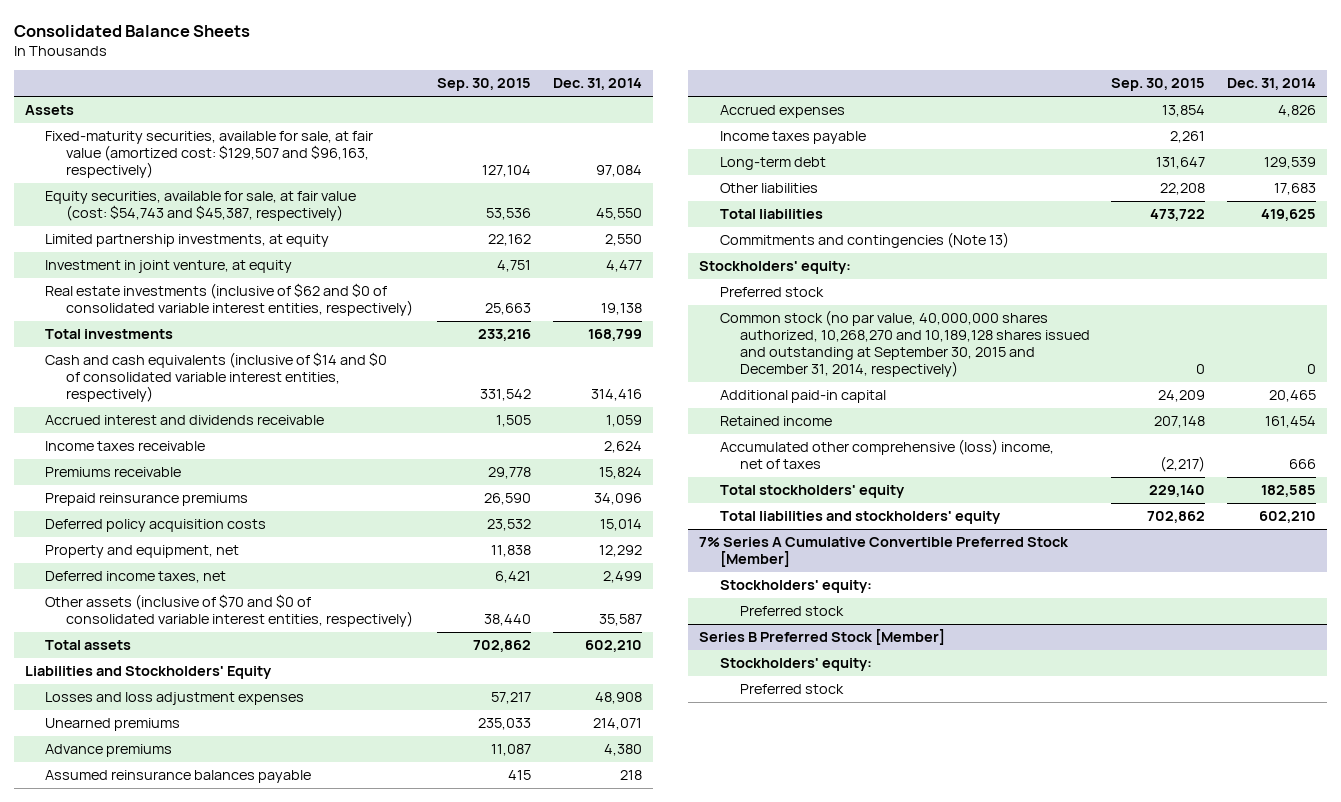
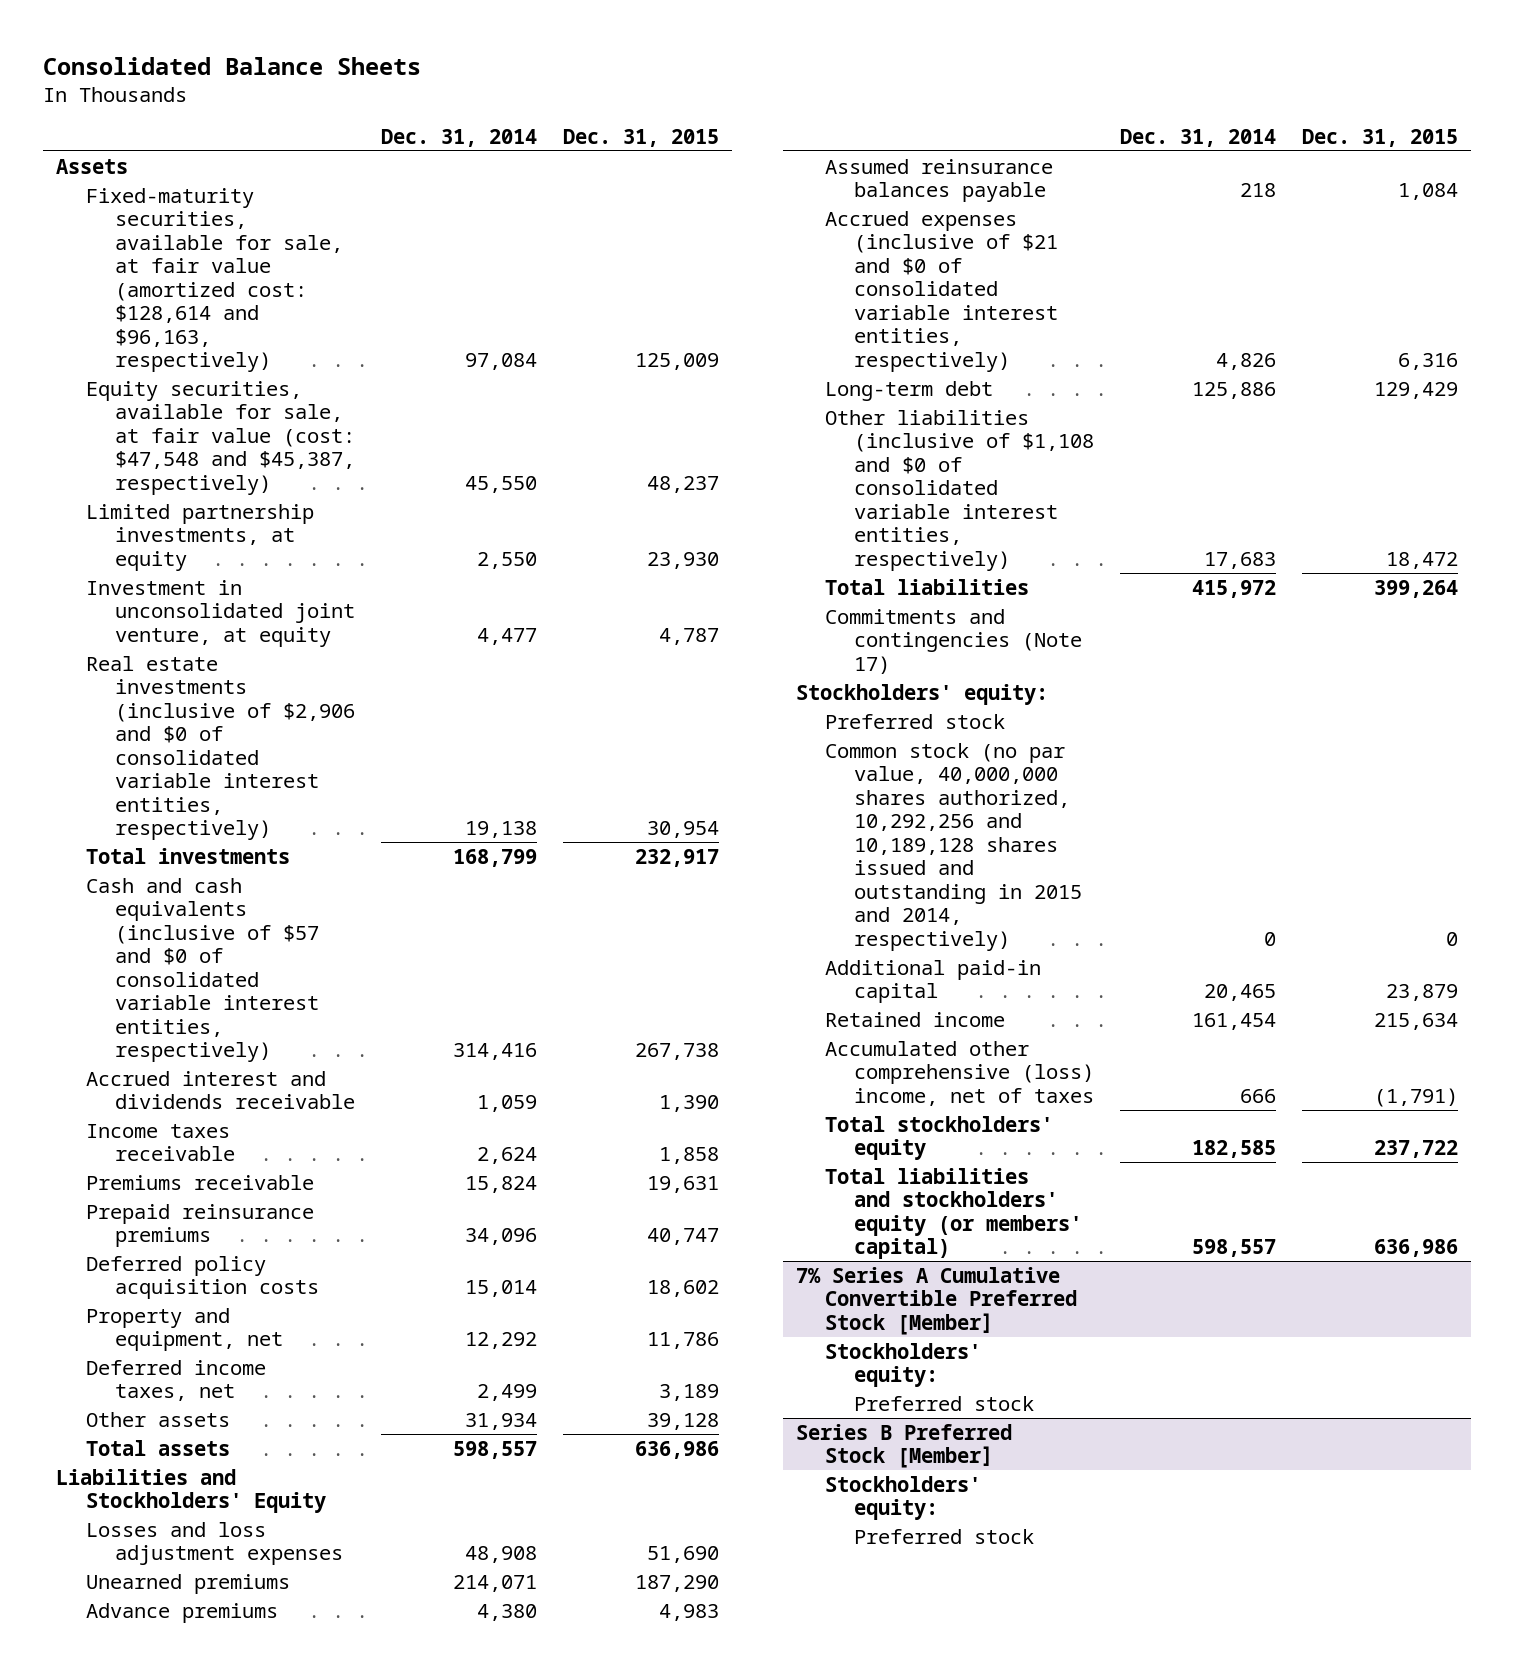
[437,78,532,92] Sep. 30, 2015 -> none
none -> [562,128,719,147] Dec. 31, 2015
[45,131,374,179] Fixed-maturity securities, available for sale, at fair value (amortized cost: $129,507 and $96,163, respectively) -> [85,187,343,373] Fixed-maturity securities, available for sale, at fair value (amortized cost: $128,614 and $96,163, respectively)
[45,191,357,222] Equity securities, available for sale, at fair value (cost: $54,743 and $45,387, respectively) -> [85,380,355,495] Equity securities, available for sale, at fair value (cost: $47,548 and $45,387, respectively)
[45,260,293,274] Investment in joint venture, at equity -> [85,579,355,647] Investment in unconsolidated joint venture, at equity
[45,283,413,317] Real estate investments (inclusive of $62 and $0 of consolidated variable interest entities, respectively) -> [85,655,355,841] Real estate investments (inclusive of $2,906 and $0 of consolidated variable interest entities, respectively)
[45,352,388,403] Cash and cash equivalents (inclusive of $14 and $0 of consolidated variable interest entities, respectively) -> [85,877,319,1063] Cash and cash equivalents (inclusive of $57 and $0 of consolidated variable interest entities, respectively)
[45,594,413,628] Other assets (inclusive of $70 and $0 of consolidated variable interest entities, respectively) -> none
none -> [85,1411,230,1427] Other assets
[584,640,642,653] 602,210 -> [452,1440,537,1459] 598,557
[719,131,866,145] Income taxes payable -> none
[719,105,845,119] Accrued expenses -> [824,210,1059,372] Accrued expenses (inclusive of $21 and $0 of consolidated variable interest entities, respectively)
[1264,157,1317,170] 129,539 -> [1192,381,1277,399] 125,886
[719,183,818,194] Other liabilities -> [824,409,1095,571] Other liabilities (inclusive of $1,108 and $0 of consolidated variable interest entities, respectively)
[1261,209,1317,222] 419,625 -> [1192,579,1277,598] 415,972
[719,232,1009,249] Commitments and contingencies (Note 13) -> [824,608,1083,674] Commitments and contingencies (Note 17)
[719,310,1090,378] Common stock (no par value, 40,000,000 shares authorized, 10,268,270 and 10,189,128 shares issued and outstanding at September 30, 2015 and December 31, 2014, respectively) -> [824,742,1083,951] Common stock (no par value, 40,000,000 shares authorized, 10,292,256 and 10,189,128 shares issued and outstanding in 2015 and 2014, respectively)
[719,511,1001,525] Total liabilities and stockholders' equity -> [824,1167,1083,1260] Total liabilities and stockholders' equity (or members' capital)
[1259,511,1317,524] 602,210 -> [1192,1239,1277,1258] 598,557

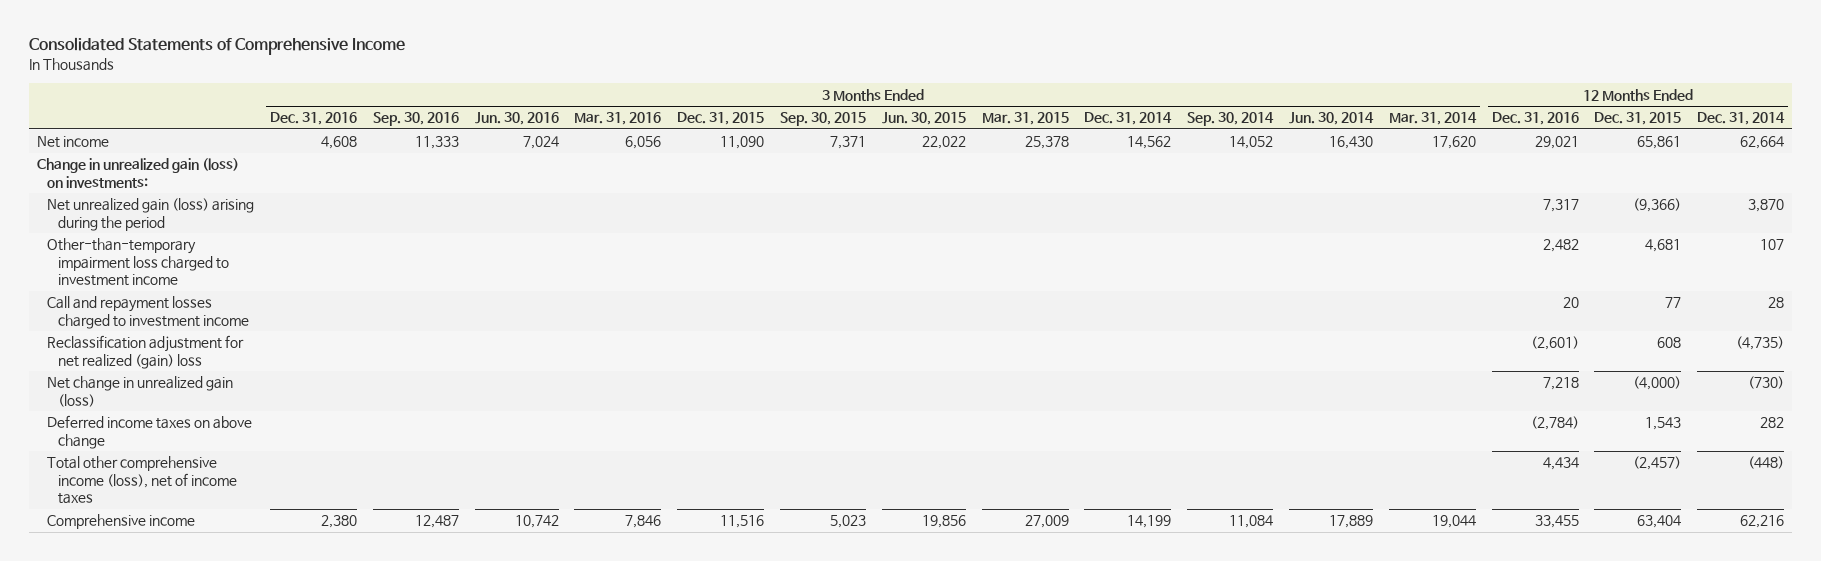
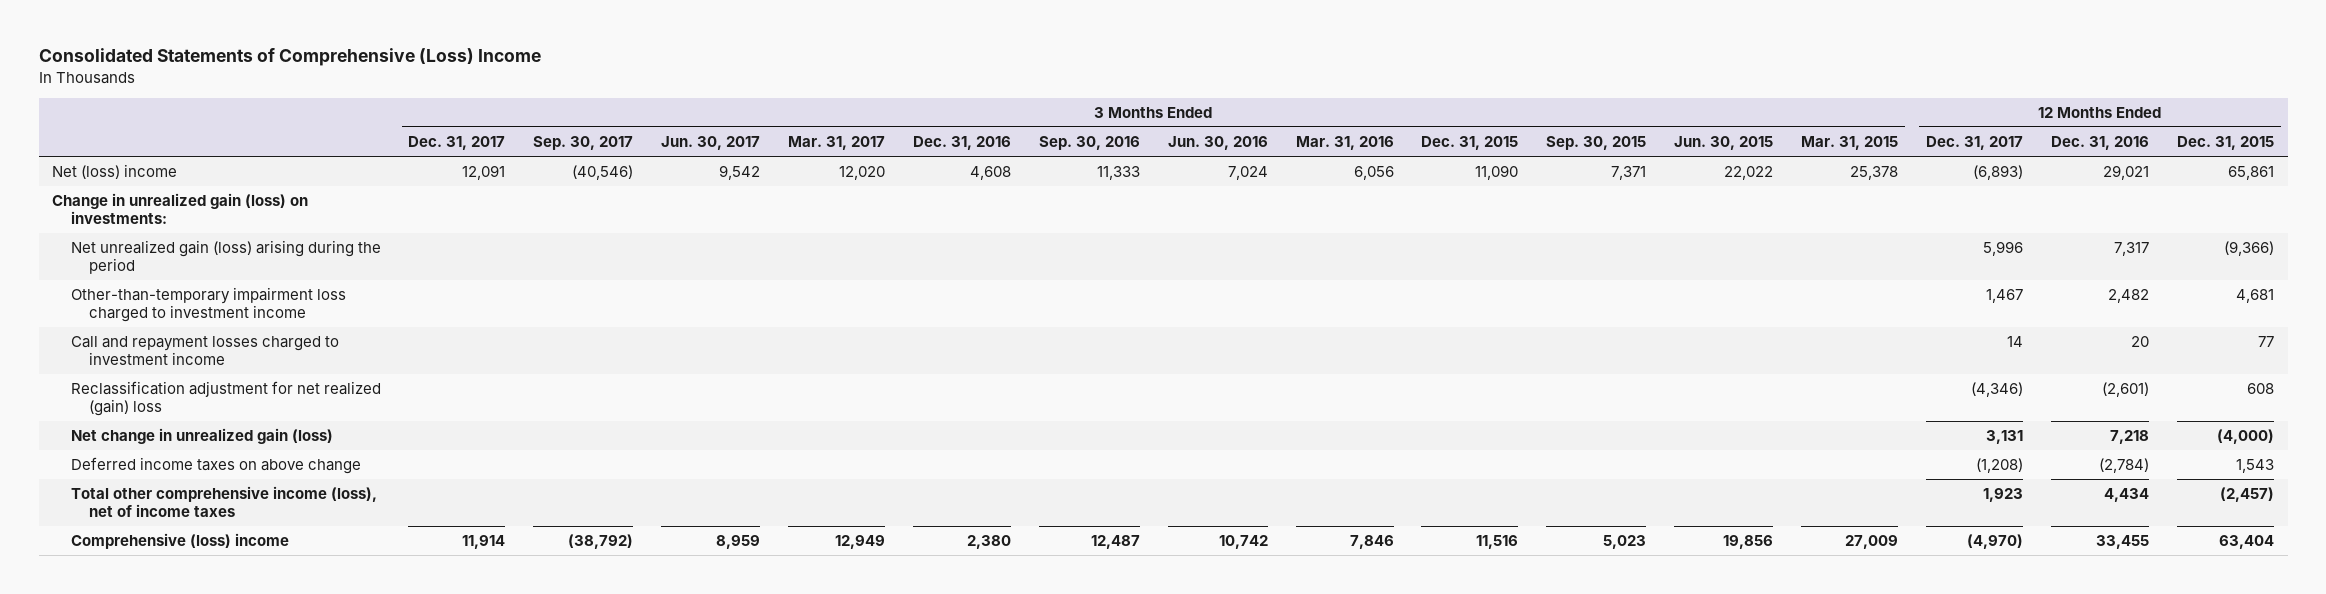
[28,37,405,56] Consolidated Statements of Comprehensive Income -> [38,48,541,67] Consolidated Statements of Comprehensive (Loss) Income
[1084,112,1173,126] Dec. 31, 2014 -> none
[1187,112,1275,127] Sep. 30, 2014 -> none
[1288,112,1374,126] Jun. 30, 2014 -> none
[1388,112,1477,126] Mar. 31, 2014 -> none
[1697,112,1786,126] Dec. 31, 2014 -> none
none -> [408,136,506,151] Dec. 31, 2017
none -> [533,136,634,151] Sep. 30, 2017
none -> [661,136,761,151] Jun. 30, 2017
none -> [788,136,886,151] Mar. 31, 2017
none -> [1925,136,2023,151] Dec. 31, 2017
[36,136,109,149] Net income -> [52,164,178,180] Net (loss) income
[47,514,196,530] Comprehensive income -> [70,533,289,550] Comprehensive (loss) income

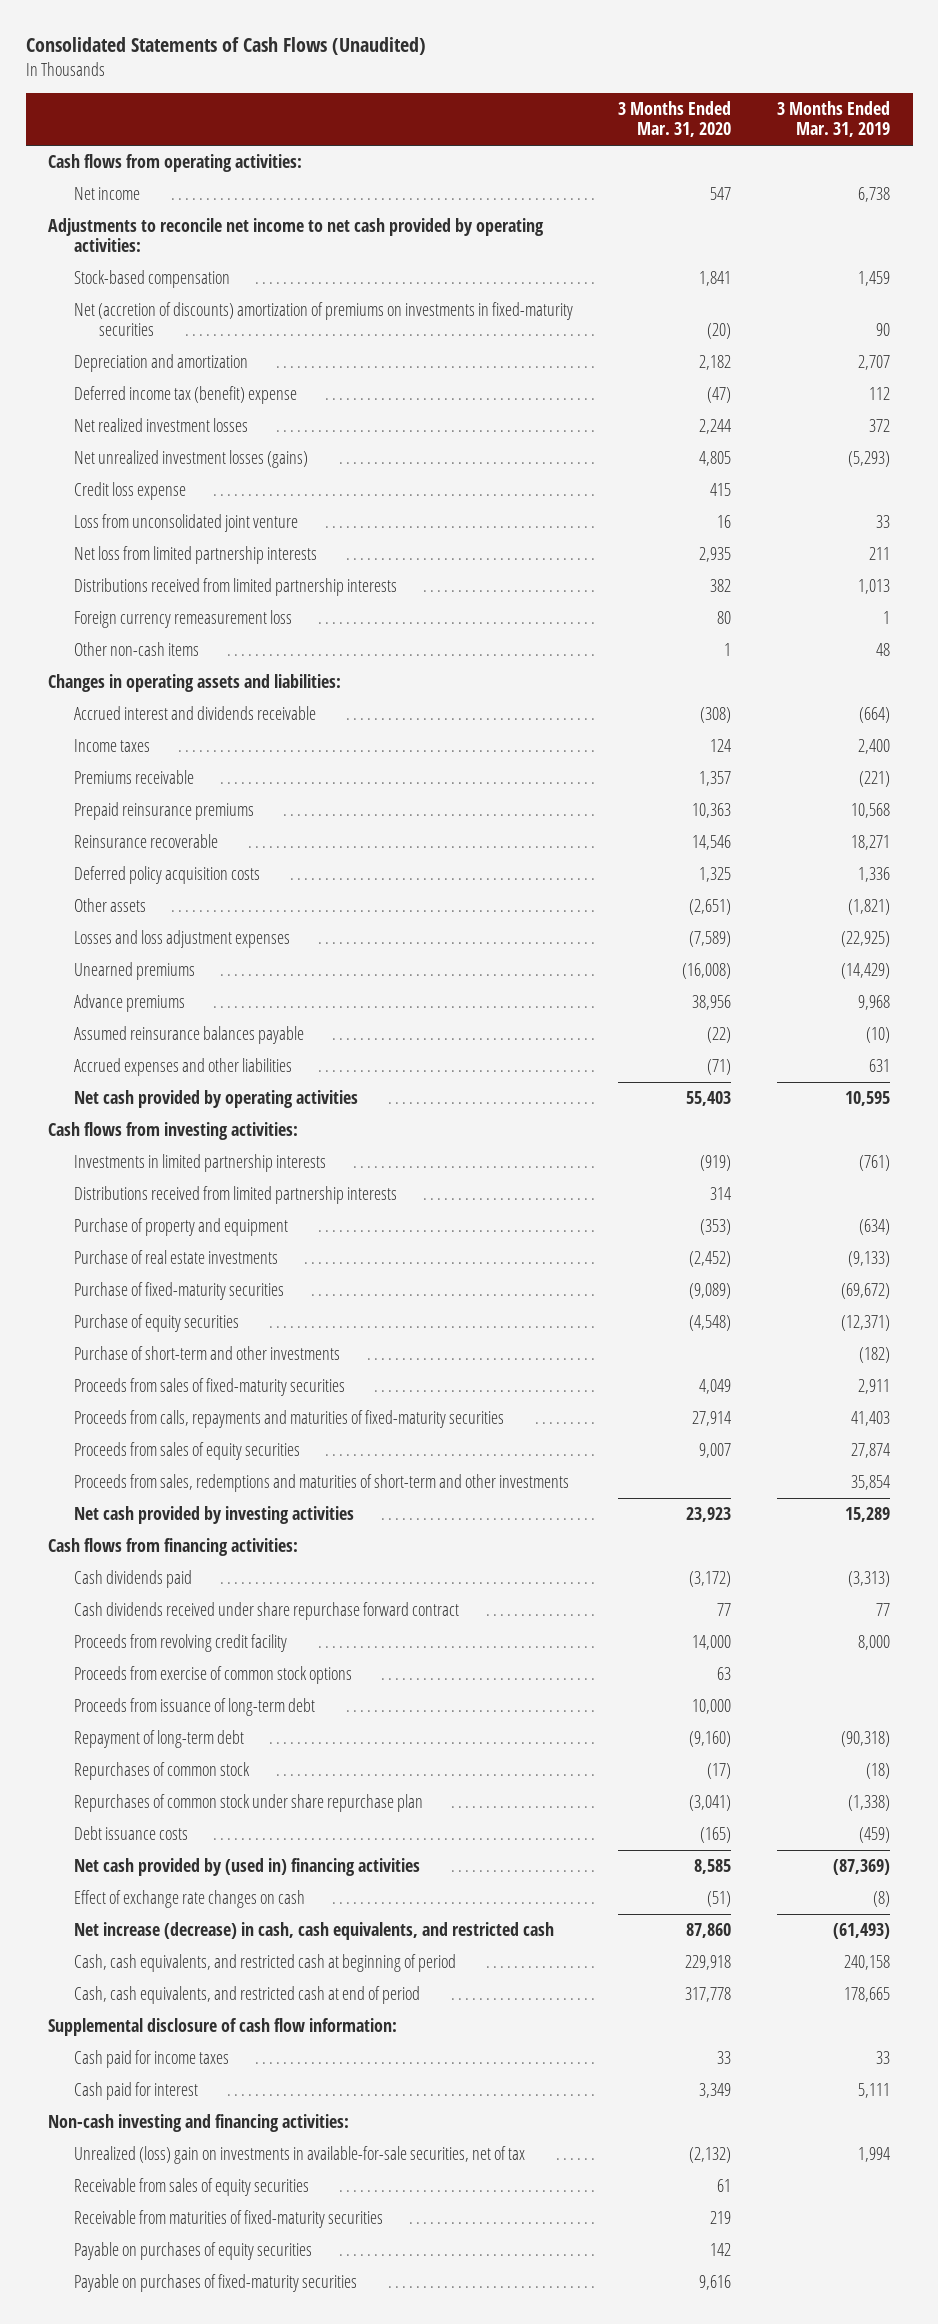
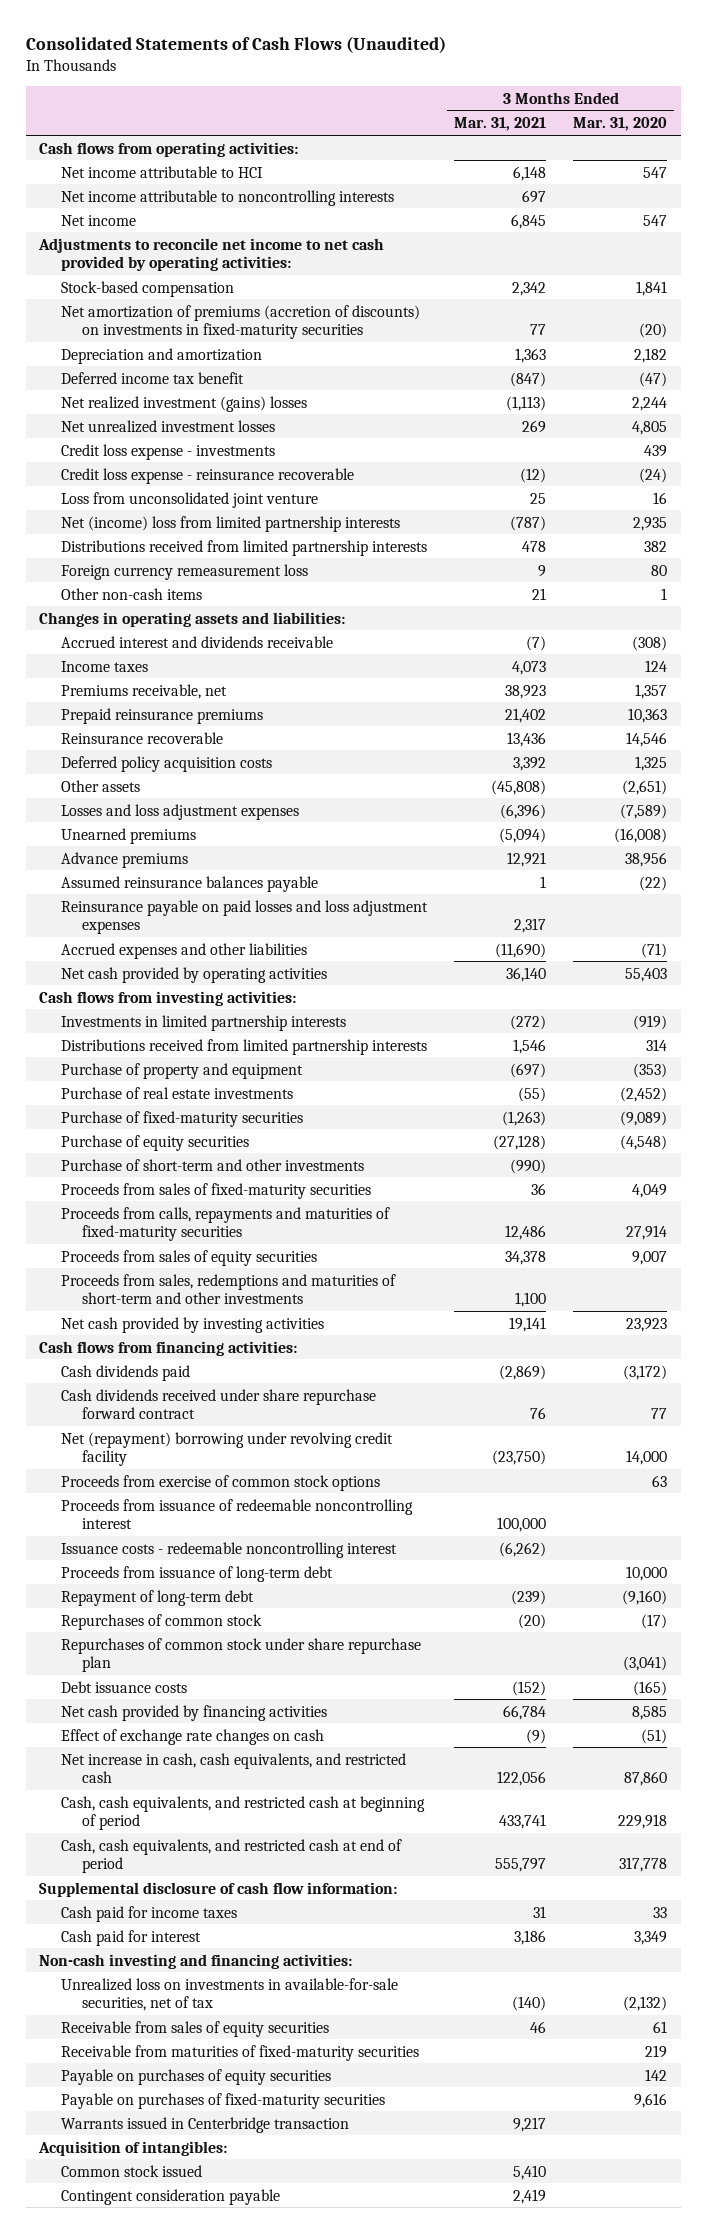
[777,101,891,138] 3 Months Ended Mar. 31, 2019 -> none
none -> [453,117,546,132] Mar. 31, 2021
none -> [60,165,263,178] Net income attributable to HCI
none -> [60,189,394,206] Net income attributable to noncontrolling interests
[73,302,573,337] Net (accretion of discounts) amortization of premiums on investments in fixed-maturity securities -> [60,304,420,340] Net amortization of premiums (accretion of discounts) on investments in fixed-maturity securities
[73,386,297,405] Deferred income tax (benefit) expense -> [60,371,244,384] Deferred income tax benefit
[73,418,248,433] Net realized investment losses -> [60,395,307,412] Net realized investment (gains) losses
[73,450,308,469] Net unrealized investment losses (gains) -> [60,419,275,433] Net unrealized investment losses
[73,482,186,501] Credit loss expense -> [60,443,275,460] Credit loss expense - investments
[710,483,732,497] 415 -> [644,444,668,457] 439
none -> [60,467,354,484] Credit loss expense - reinsurance recoverable
[73,546,317,565] Net loss from limited partnership interests -> [60,515,400,532] Net (income) loss from limited partnership interests
[73,770,194,785] Premiums receivable -> [60,683,227,699] Premiums receivable, net
none -> [60,899,428,935] Reinsurance payable on paid losses and loss adjustment expenses
[73,1634,287,1653] Proceeds from revolving credit facility -> none
none -> [60,1431,393,1467] Net (repayment) borrowing under revolving credit facility
none -> [60,1498,413,1530] Proceeds from issuance of redeemable noncontrolling interest
none -> [60,1541,397,1558] Issuance costs - redeemable noncontrolling interest
[73,1858,420,1877] Net cash provided by (used in) financing activities -> [60,1704,327,1721] Net cash provided by financing activities
[73,1922,554,1941] Net increase (decrease) in cash, cash equivalents, and restricted cash -> [60,1752,406,1784] Net increase in cash, cash equivalents, and restricted cash
[73,2146,525,2165] Unrealized (loss) gain on investments in available-for-sale securities, net of tax -> [60,1977,398,2012] Unrealized loss on investments in available-for-sale securities, net of tax
none -> [60,2116,349,2133] Warrants issued in Centerbridge transaction
none -> [38,2140,228,2156] Acquisition of intangibles:
none -> [60,2164,202,2177] Common stock issued
none -> [60,2188,280,2205] Contingent consideration payable

